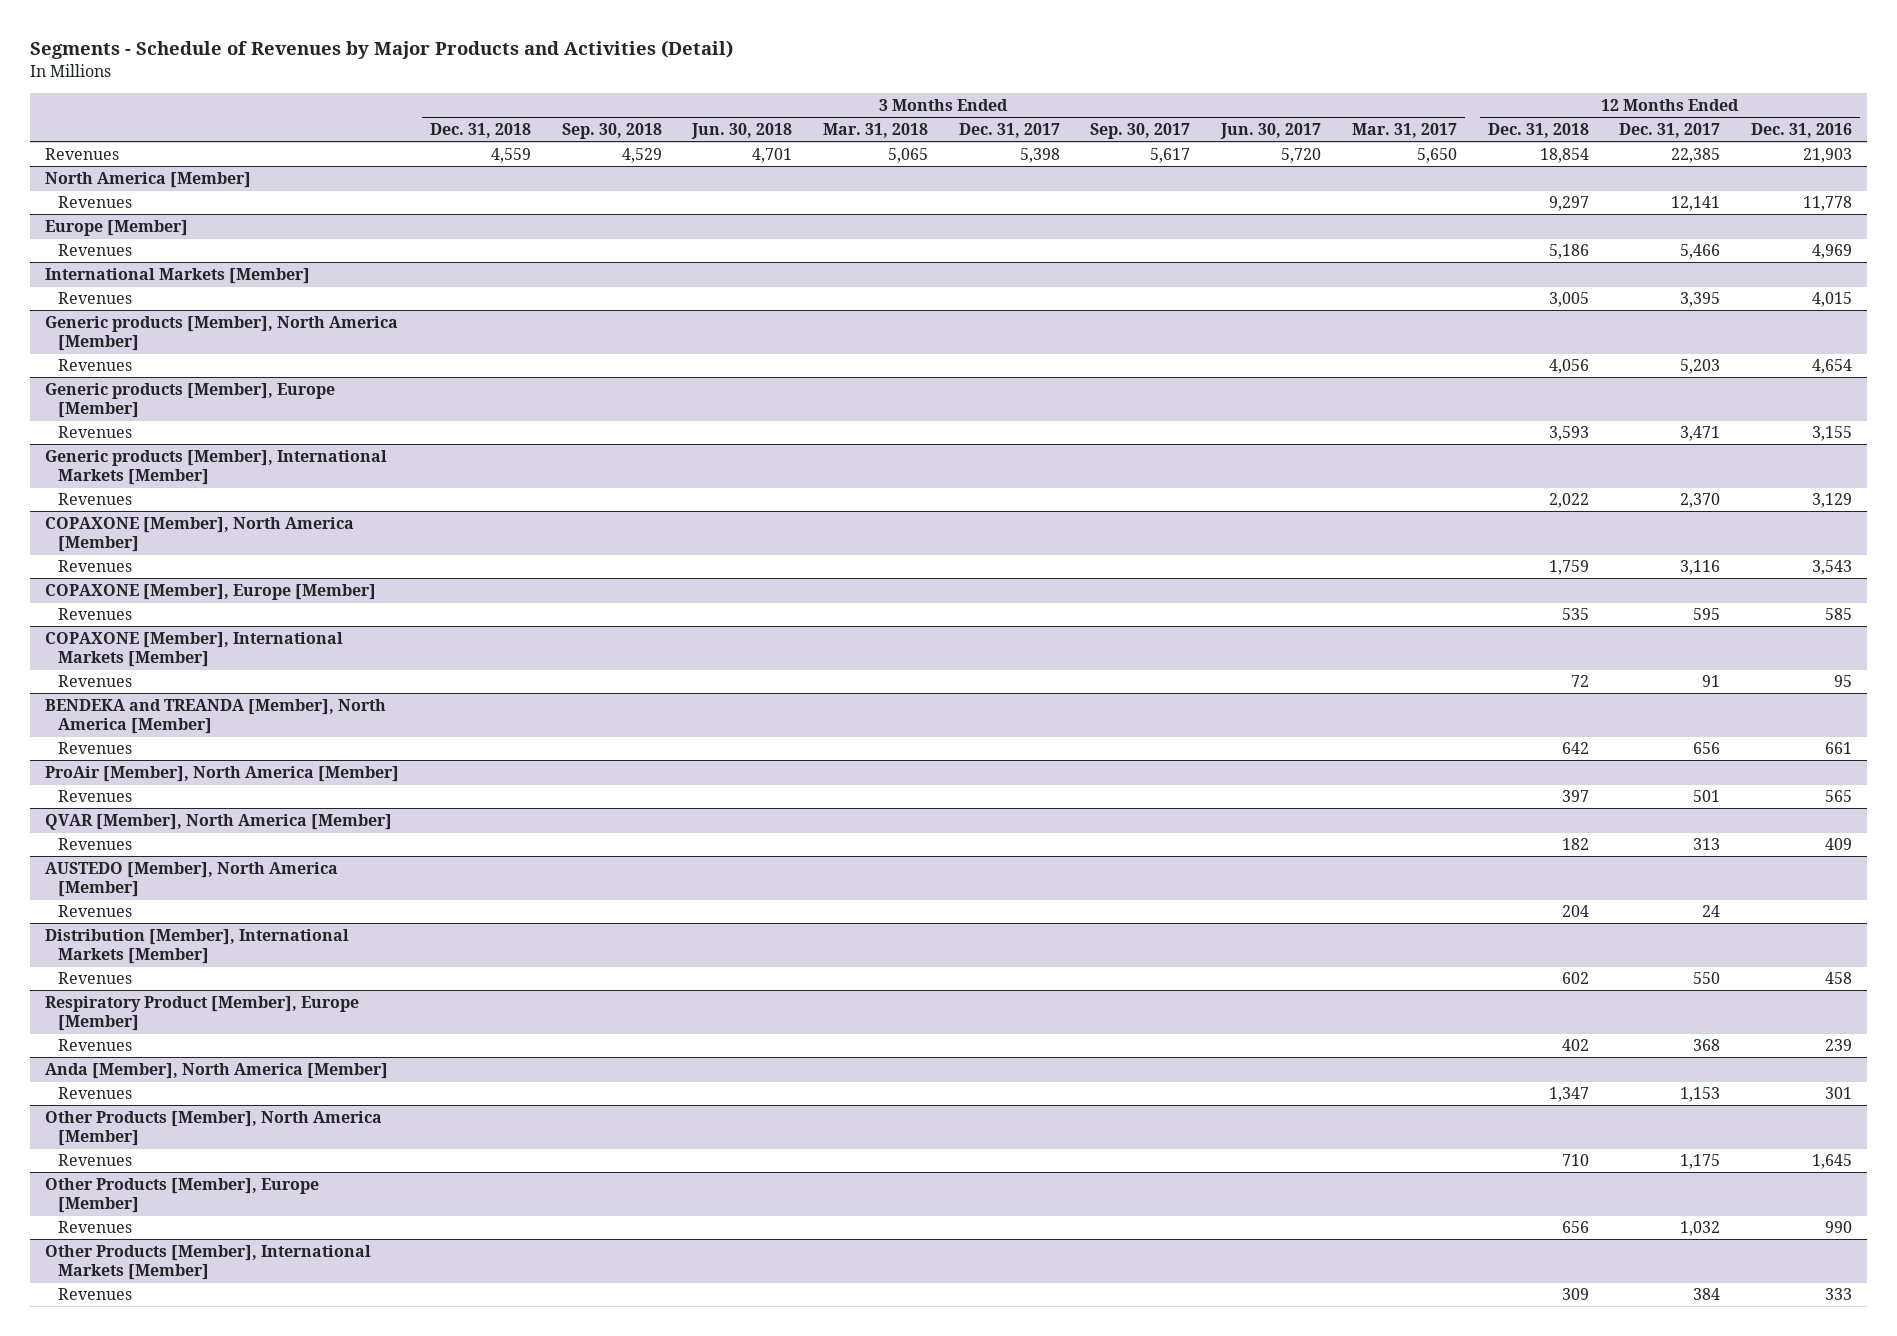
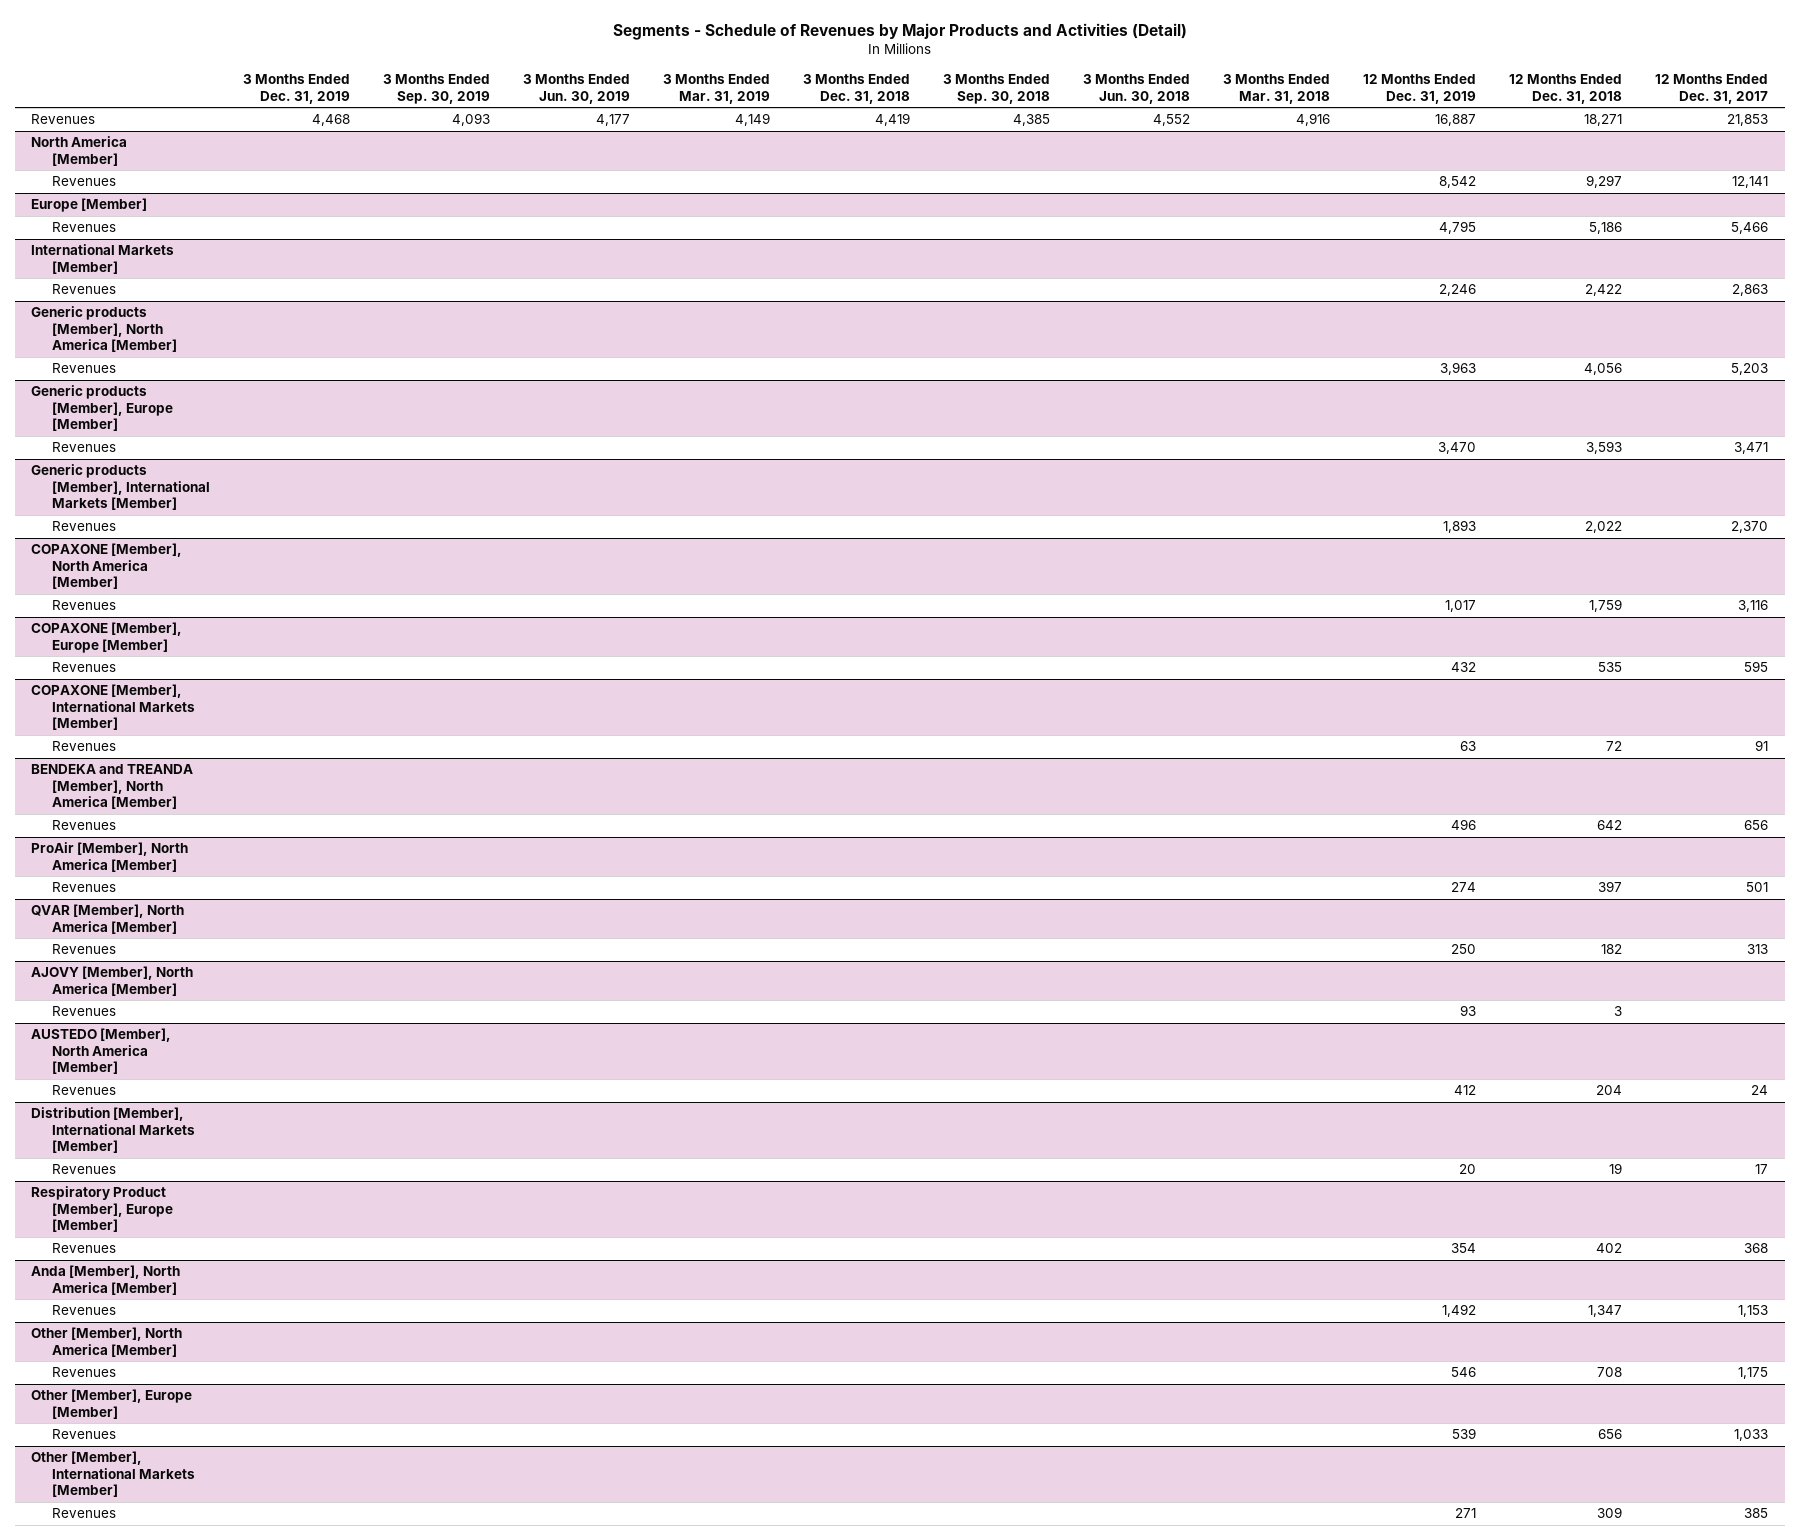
[958,123,1060,139] Dec. 31, 2017 -> none
[1090,123,1191,140] Sep. 30, 2017 -> none
[1220,123,1322,140] Jun. 30, 2017 -> none
[1351,123,1457,139] Mar. 31, 2017 -> none
[1750,123,1852,139] Dec. 31, 2016 -> none
none -> [242,74,350,104] 3 Months Ended Dec. 31, 2019
none -> [382,74,490,104] 3 Months Ended Sep. 30, 2019
none -> [522,74,630,104] 3 Months Ended Jun. 30, 2019
none -> [662,74,770,104] 3 Months Ended Mar. 31, 2019
none -> [1363,74,1477,104] 12 Months Ended Dec. 31, 2019
[490,147,531,163] 4,559 -> [874,113,910,127] 4,419
[621,147,662,163] 4,529 -> [1013,114,1051,127] 4,385
[752,147,793,163] 4,701 -> [1153,114,1191,127] 4,552
[887,147,928,163] 5,065 -> [1296,113,1331,127] 4,916
[1539,147,1589,163] 18,854 -> [1584,114,1623,127] 18,271
[1671,147,1721,163] 22,385 -> [1727,114,1769,127] 21,853
[1548,291,1589,307] 3,005 -> [1585,284,1623,297] 2,422
[1680,291,1721,307] 3,395 -> [1732,284,1769,297] 2,863
none -> [31,966,194,996] AJOVY [Member], North America [Member]
none -> [51,1006,116,1017] Revenues
[1561,971,1589,984] 602 -> [1609,1163,1623,1175] 19
[1693,971,1721,984] 550 -> [1755,1164,1769,1175] 17
[45,1110,383,1146] Other Products [Member], North America [Member] -> [31,1327,183,1357] Other [Member], North America [Member]
[1561,1153,1589,1166] 710 -> [1597,1367,1623,1378] 708
[45,1177,320,1213] Other Products [Member], Europe [Member] -> [31,1389,193,1419] Other [Member], Europe [Member]
[1680,1220,1721,1236] 1,032 -> [1734,1429,1769,1442] 1,033
[45,1244,372,1280] Other Products [Member], International Markets [Member] -> [31,1451,195,1498] Other [Member], International Markets [Member]
[1693,1287,1721,1300] 384 -> [1744,1508,1769,1519] 385

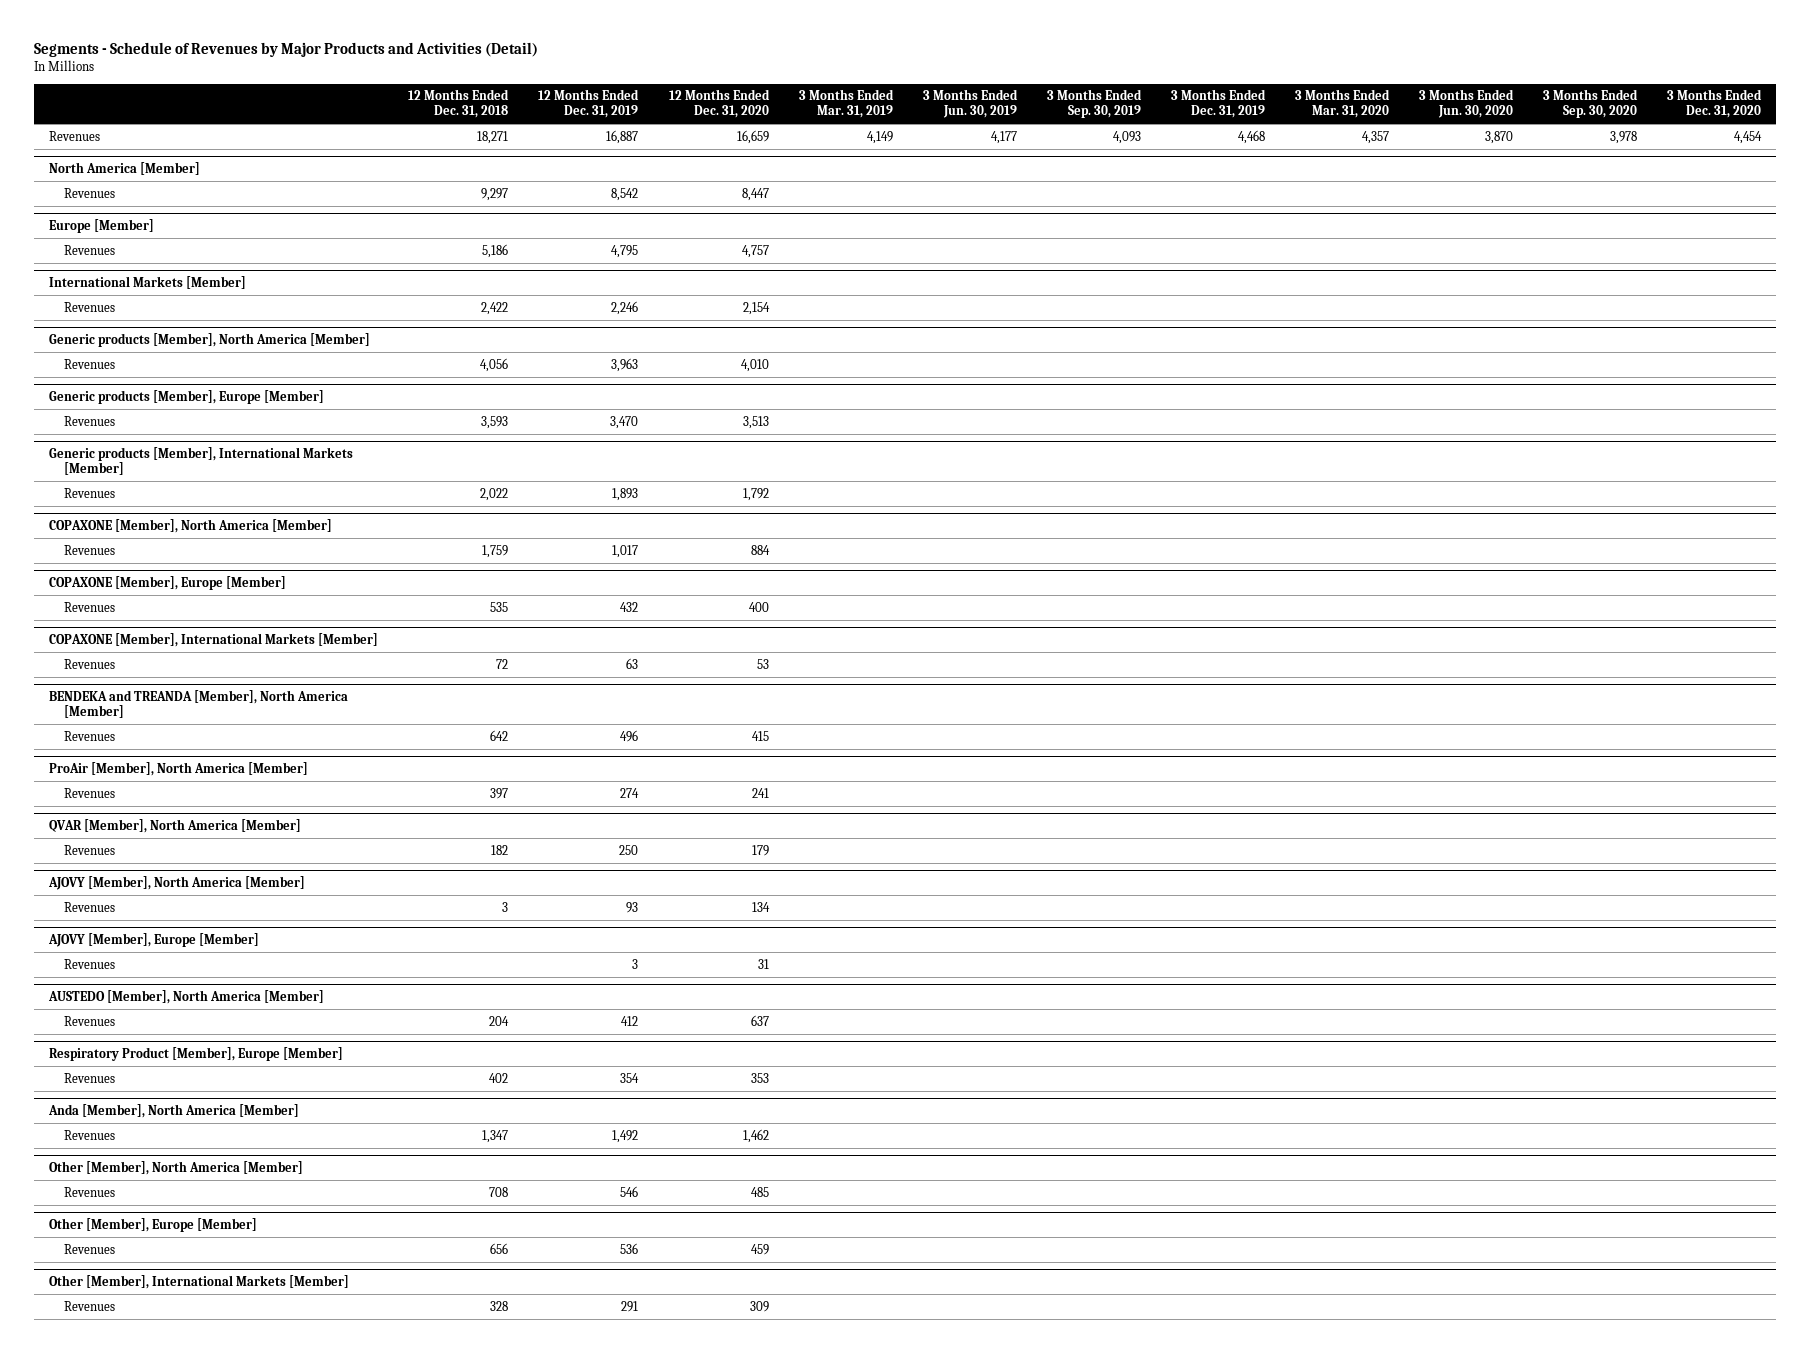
[802,74,910,104] 3 Months Ended Dec. 31, 2018 -> none
[943,74,1051,104] 3 Months Ended Sep. 30, 2018 -> none
[1083,74,1191,104] 3 Months Ended Jun. 30, 2018 -> none
[1223,74,1331,104] 3 Months Ended Mar. 31, 2018 -> none
[1655,74,1769,104] 12 Months Ended Dec. 31, 2017 -> none
none -> [668,89,770,118] 12 Months Ended Dec. 31, 2020
none -> [1294,89,1390,118] 3 Months Ended Mar. 31, 2020
none -> [1418,89,1514,118] 3 Months Ended Jun. 30, 2020
none -> [1542,89,1638,118] 3 Months Ended Sep. 30, 2020
none -> [1666,89,1762,118] 3 Months Ended Dec. 31, 2020
none -> [48,932,260,947] AJOVY [Member], Europe [Member]
none -> [63,958,115,969] Revenues
[31,1107,195,1154] Distribution [Member], International Markets [Member] -> none
[51,1164,116,1175] Revenues -> none
[1452,1428,1477,1440] 539 -> [620,1242,639,1254] 536
[1455,1508,1477,1519] 271 -> [621,1300,639,1312] 291
[1597,1507,1623,1519] 309 -> [490,1300,509,1311] 328

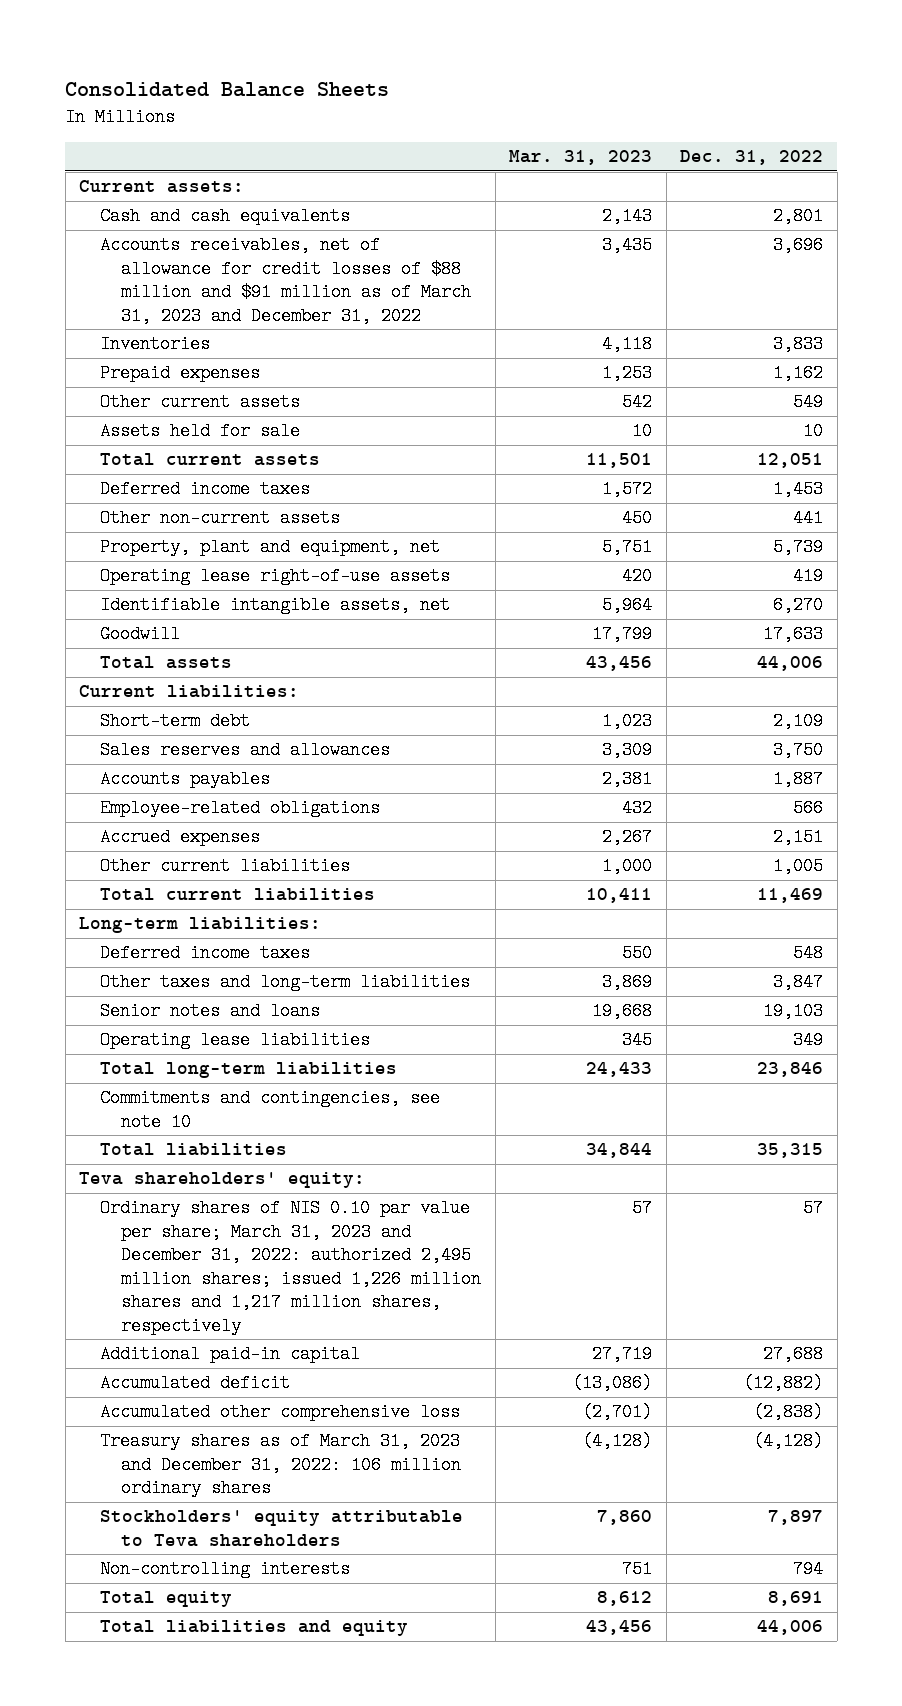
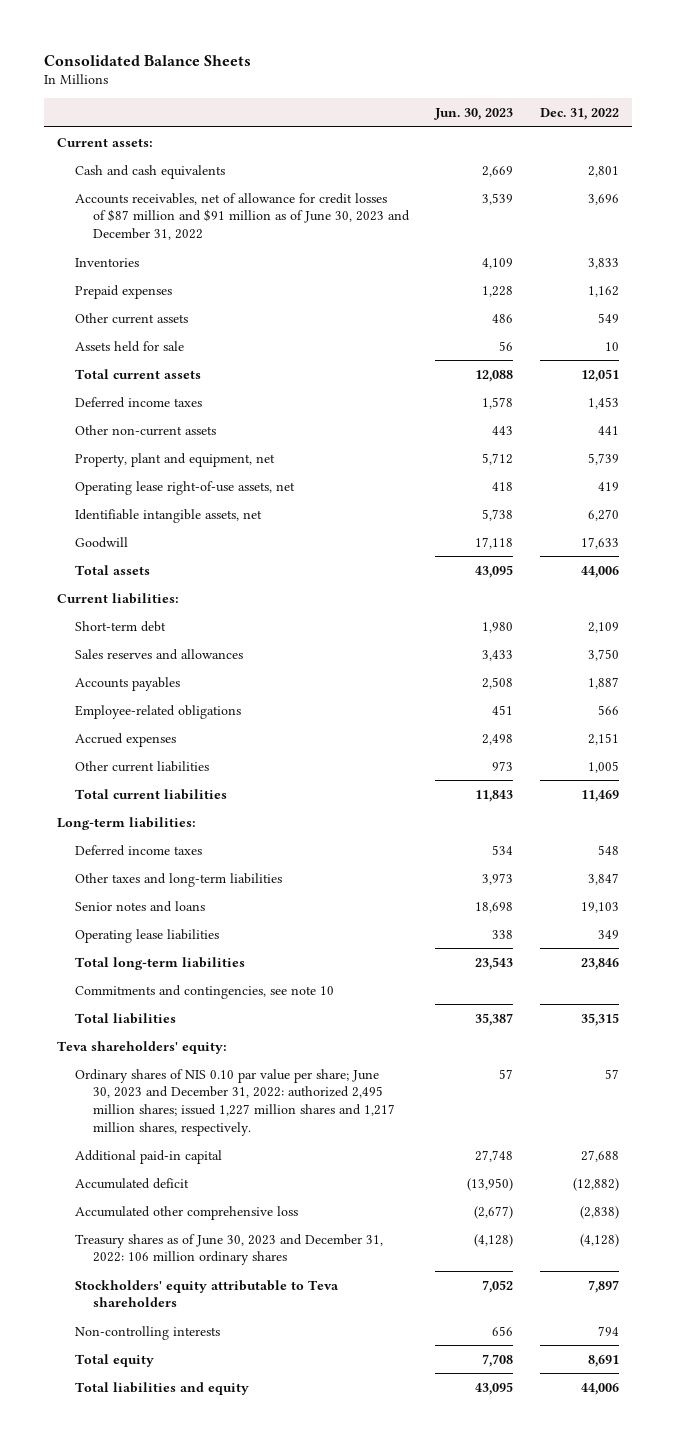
[509,150,653,166] Mar. 31, 2023 -> none
none -> [434,108,514,121] Jun. 30, 2023
[100,236,472,325] Accounts receivables, net of allowance for credit losses of $88 million and $91 million as of March 31, 2023 and December 31, 2022 -> [74,192,410,241] Accounts receivables, net of allowance for credit losses of $87 million and $91 million as of June 30, 2023 and December 31, 2022
[100,567,451,586] Operating lease right-of-use assets -> [74,480,295,495] Operating lease right-of-use assets, net
[100,1199,482,1335] Ordinary shares of NIS 0.10 par value per share; March 31, 2023 and December 31, 2022: authorized 2,495 million shares; issued 1,226 million shares and 1,217 million shares, respectively -> [74,1068,395,1136] Ordinary shares of NIS 0.10 par value per share; June 30, 2023 and December 31, 2022: authorized 2,495 million shares; issued 1,227 million shares and 1,217 million shares, respectively.
[100,1432,462,1498] Treasury shares as of March 31, 2023 and December 31, 2022: 106 million ordinary shares -> [74,1233,383,1266] Treasury shares as of June 30, 2023 and December 31, 2022: 106 million ordinary shares

